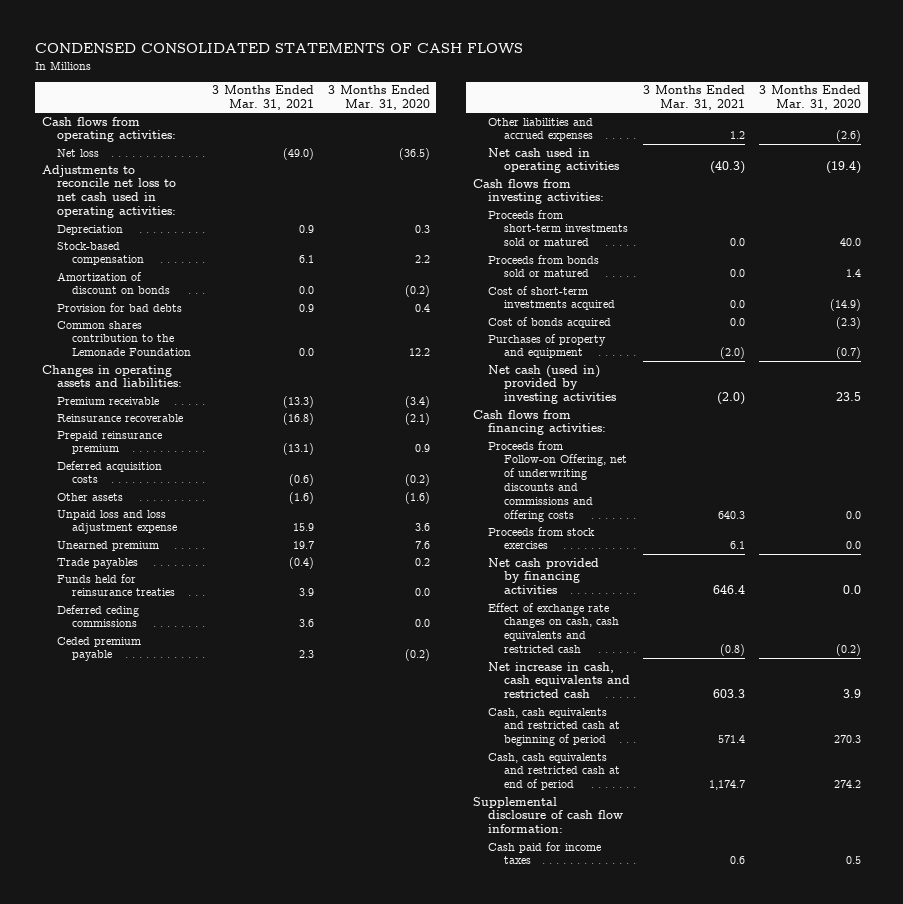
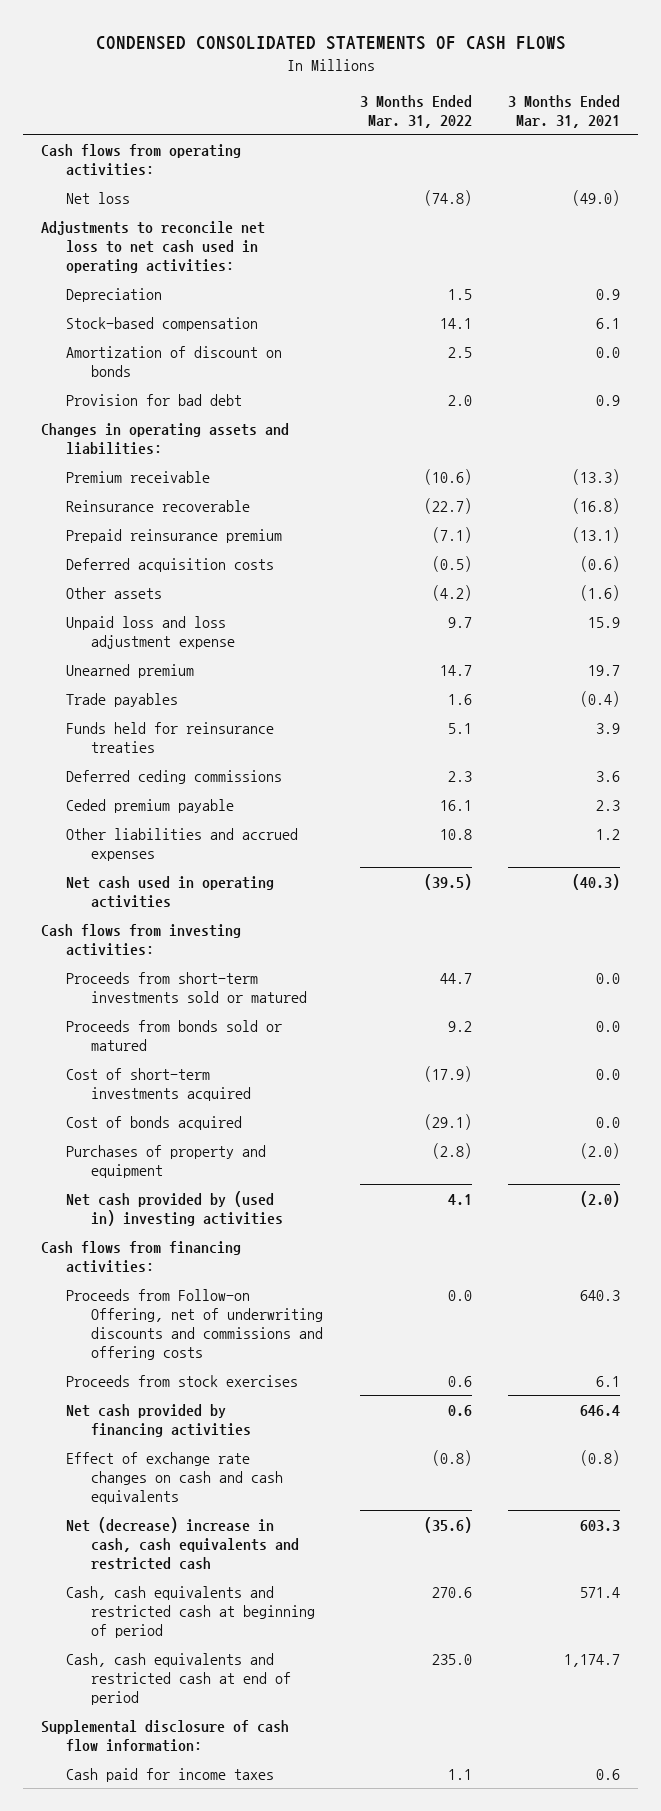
[327,85,430,111] 3 Months Ended Mar. 31, 2020 -> none
none -> [359,94,472,128] 3 Months Ended Mar. 31, 2022
[56,320,191,357] Common shares contribution to the Lemonade Foundation -> none
[56,302,182,312] Provision for bad debts -> [66,393,243,406] Provision for bad debt
[488,364,616,405] Net cash (used in) provided by investing activities -> [66,1190,284,1226] Net cash provided by (used in) investing activities
[488,602,619,654] Effect of exchange rate changes on cash, cash equivalents and restricted cash -> [66,1451,284,1504] Effect of exchange rate changes on cash and cash equivalents
[488,661,630,699] Net increase in cash, cash equivalents and restricted cash -> [66,1516,300,1570] Net (decrease) increase in cash, cash equivalents and restricted cash

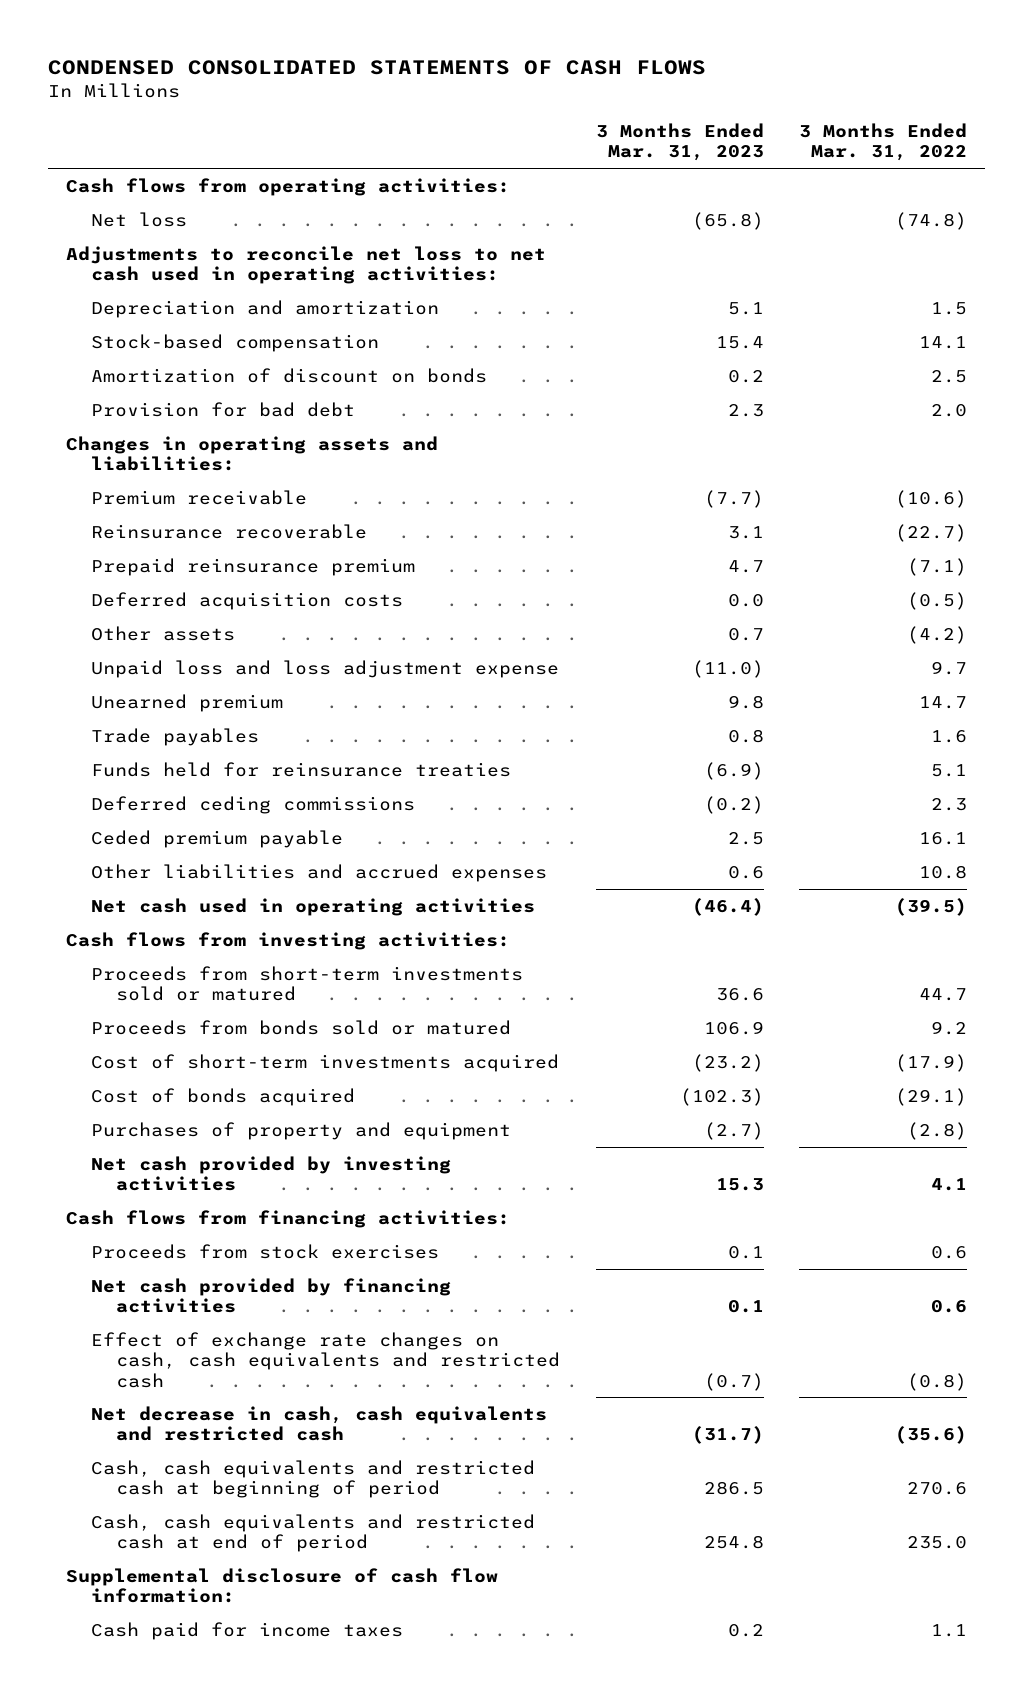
[508,94,621,128] 3 Months Ended Mar. 31, 2021 -> none
none -> [595,122,764,162] 3 Months Ended Mar. 31, 2023
[66,287,163,302] Depreciation -> none
none -> [90,299,439,318] Depreciation and amortization
[66,1190,284,1226] Net cash provided by (used in) investing activities -> [90,1155,451,1192] Net cash provided by investing activities
[66,1288,324,1360] Proceeds from Follow-on Offering, net of underwriting discounts and commissions and offering costs -> none
[66,1451,284,1504] Effect of exchange rate changes on cash and cash equivalents -> [90,1331,561,1388] Effect of exchange rate changes on cash, cash equivalents and restricted cash
[66,1516,300,1570] Net (decrease) increase in cash, cash equivalents and restricted cash -> [90,1405,547,1442] Net decrease in cash, cash equivalents and restricted cash

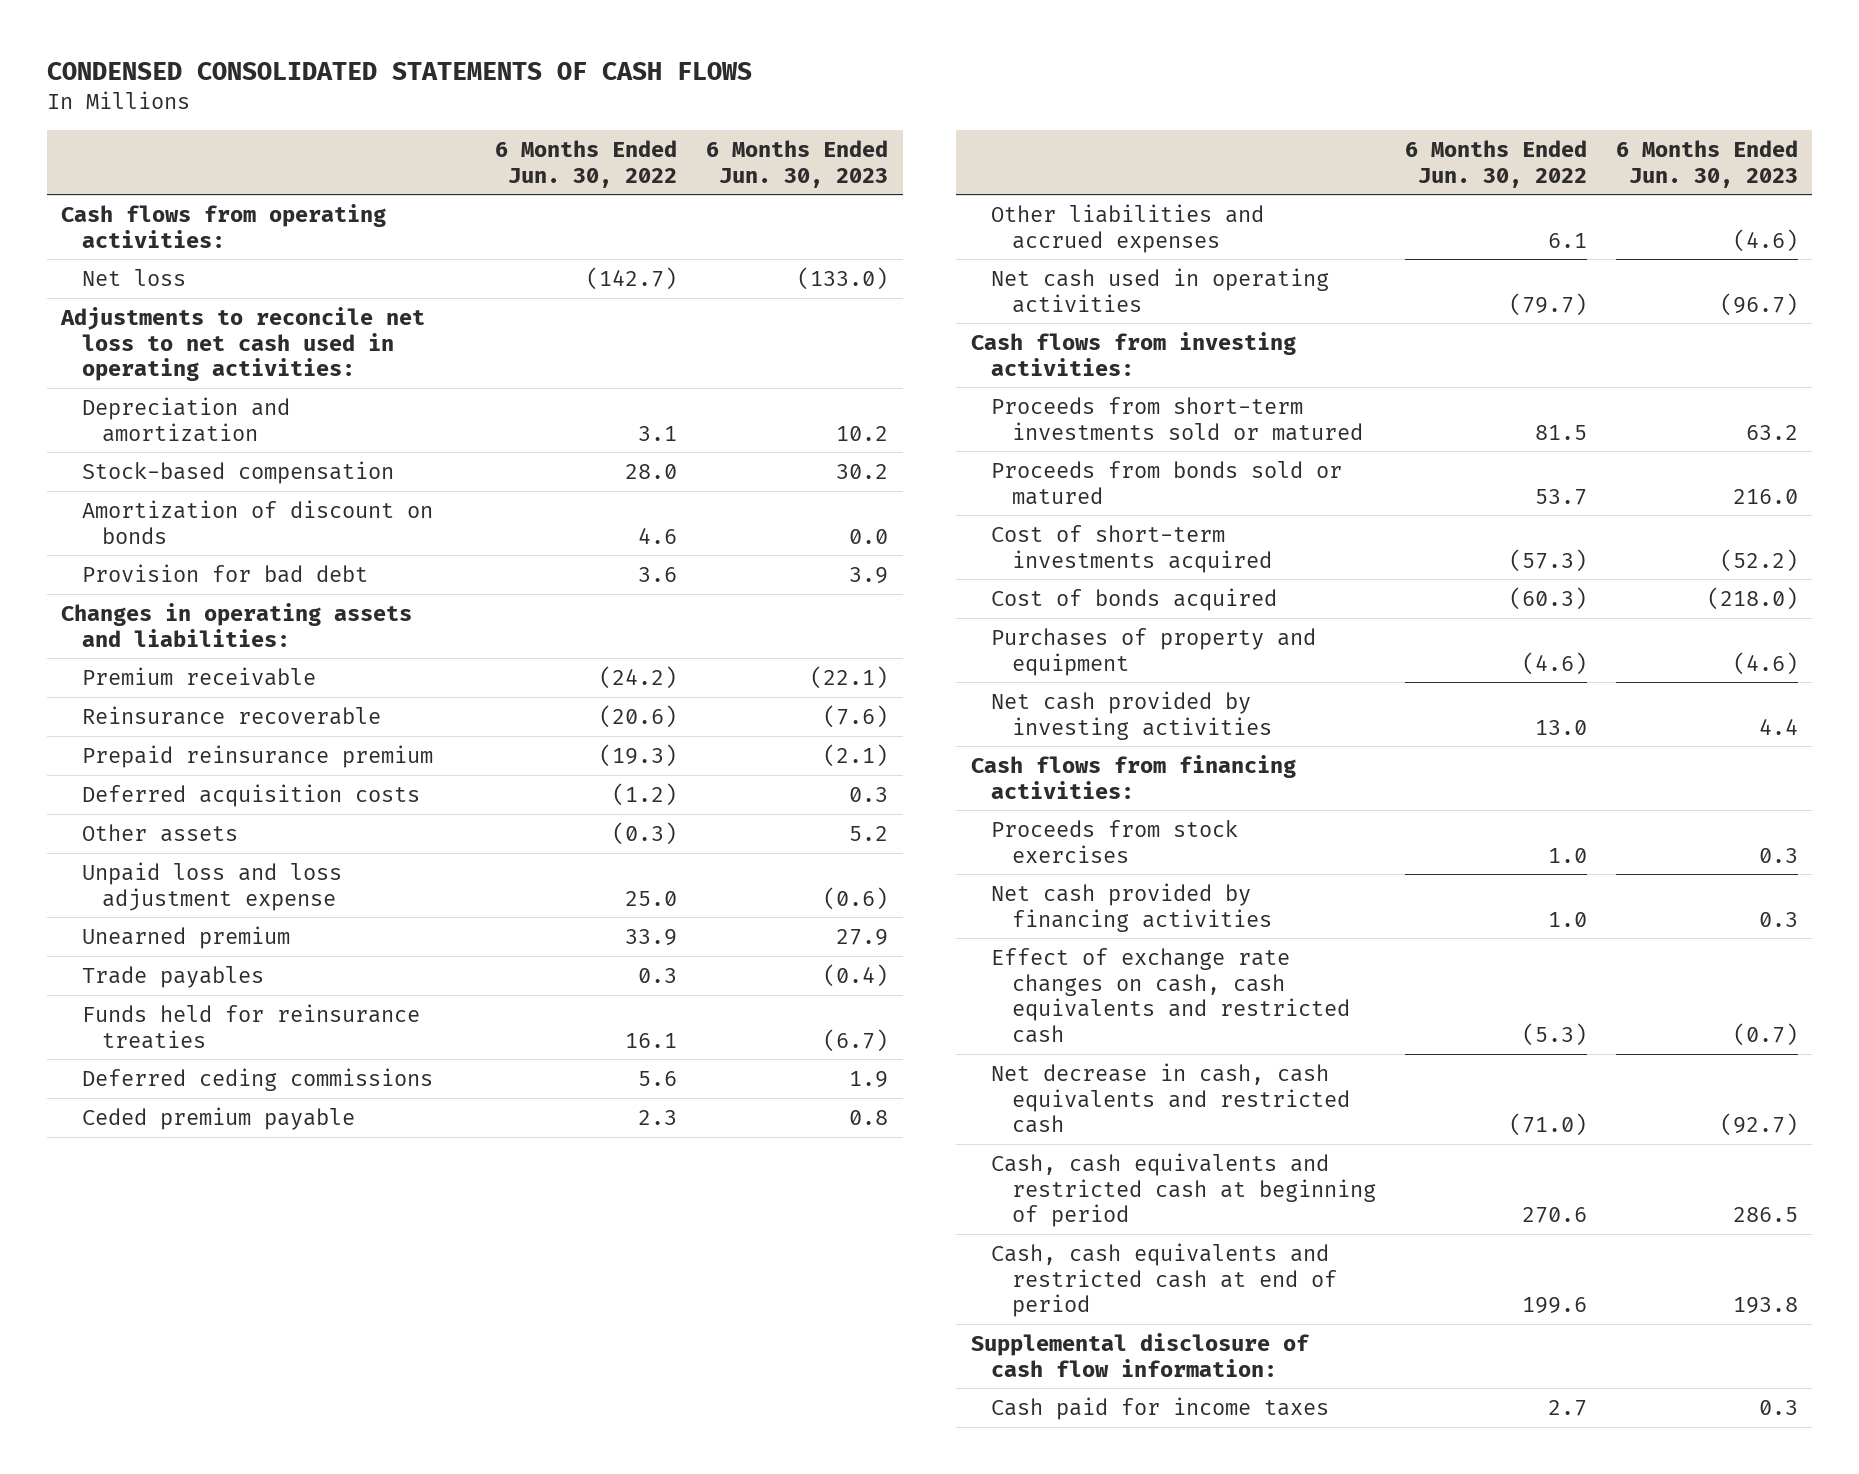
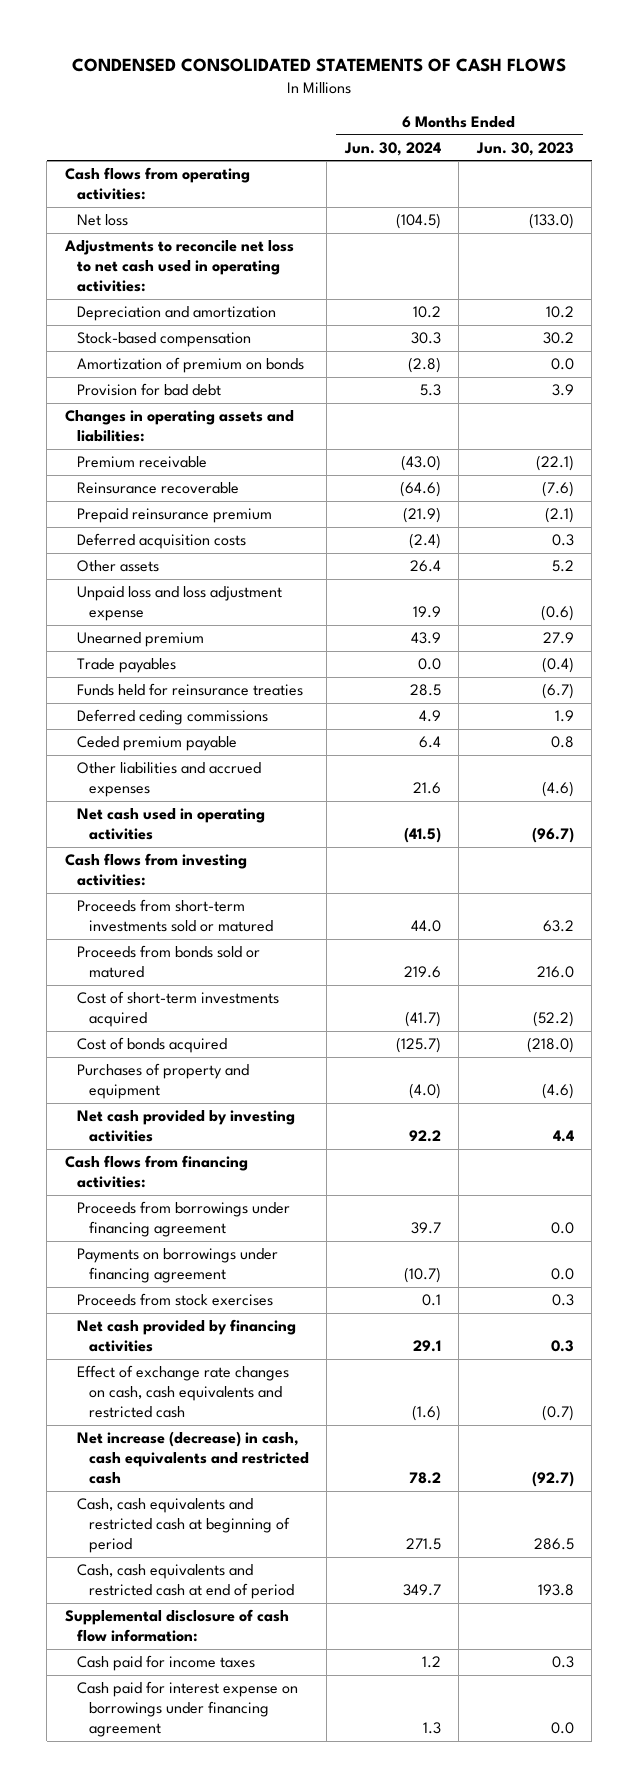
[495,139,678,188] 6 Months Ended Jun. 30, 2022 -> none
none -> [343,141,441,156] Jun. 30, 2024
[81,499,433,544] Amortization of discount on bonds -> [76,357,304,374] Amortization of premium on bonds
none -> [76,1201,290,1238] Proceeds from borrowings under financing agreement
none -> [76,1248,278,1284] Payments on borrowings under financing agreement
[991,1062,1350,1134] Net decrease in cash, cash equivalents and restricted cash -> [76,1431,309,1485] Net increase (decrease) in cash, cash equivalents and restricted cash
none -> [76,1681,298,1738] Cash paid for interest expense on borrowings under financing agreement

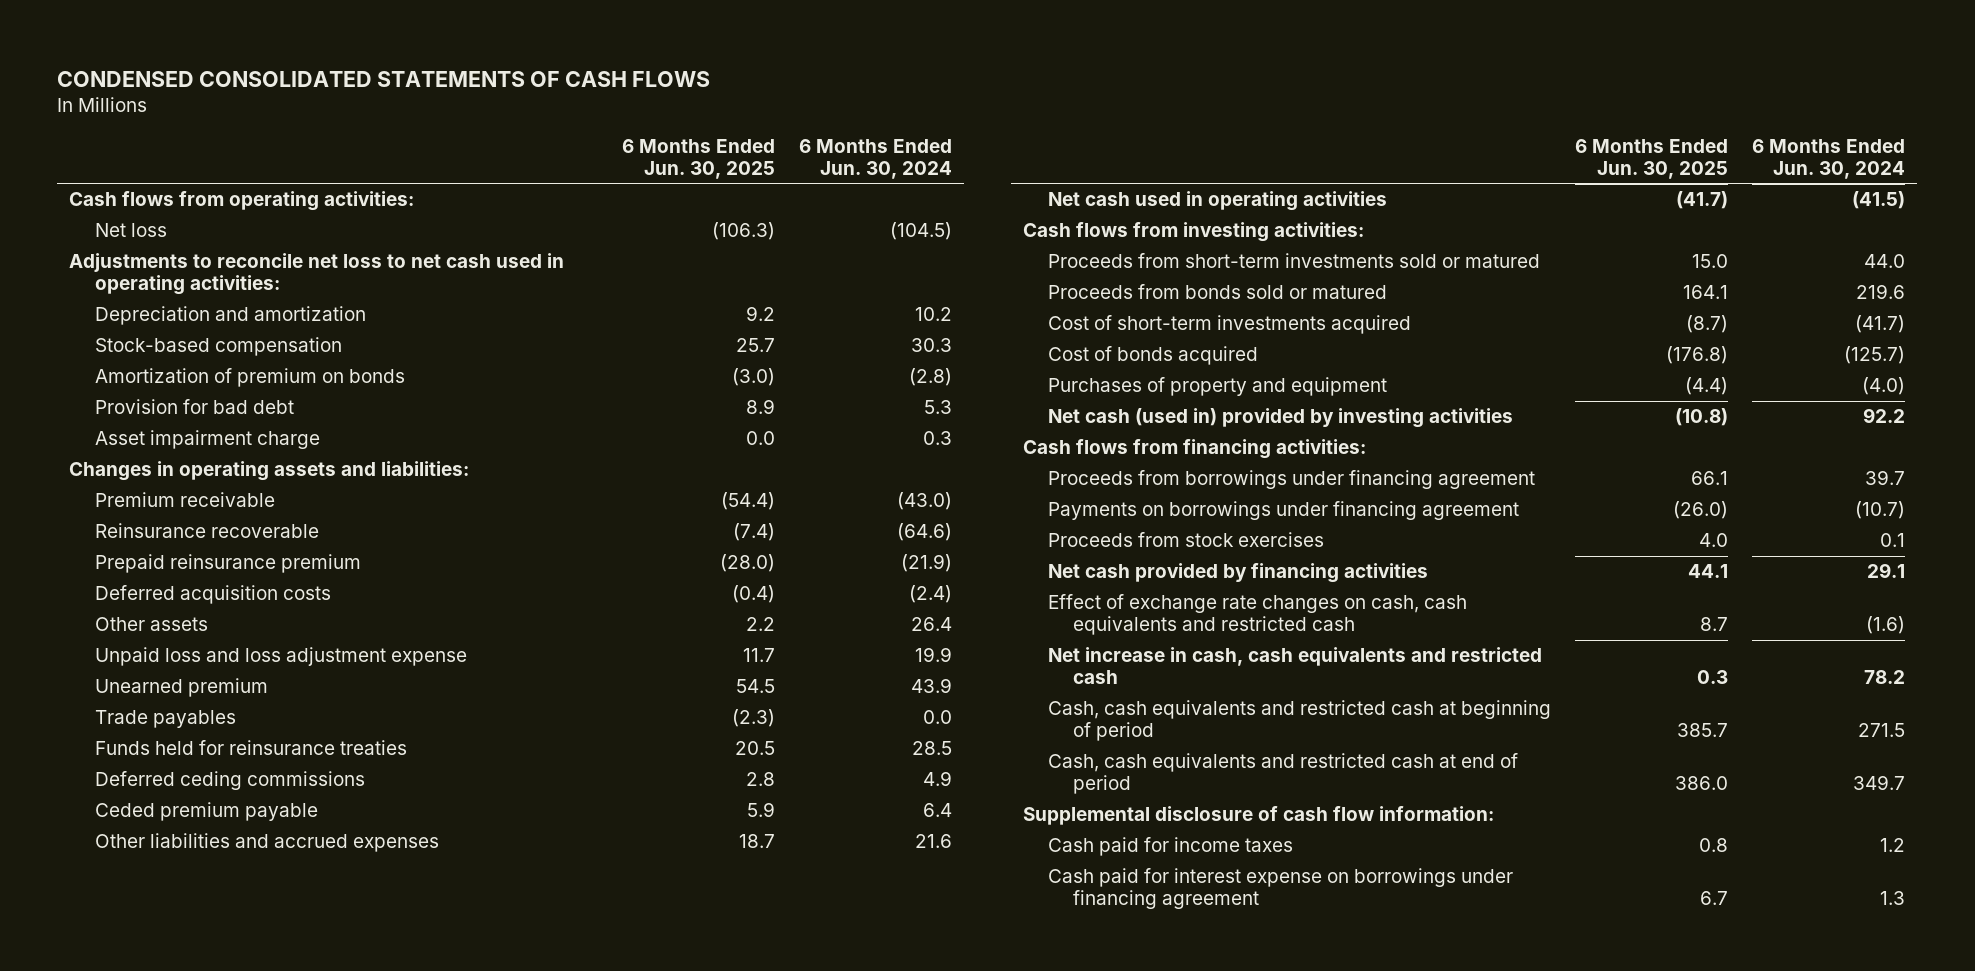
[475,141,574,156] Jun. 30, 2023 -> none
none -> [621,138,775,179] 6 Months Ended Jun. 30, 2025
none -> [94,430,320,450] Asset impairment charge
[76,1110,295,1143] Net cash provided by investing activities -> [1048,408,1514,429] Net cash (used in) provided by investing activities
[76,1431,309,1485] Net increase (decrease) in cash, cash equivalents and restricted cash -> [1048,647,1543,684] Net increase in cash, cash equivalents and restricted cash

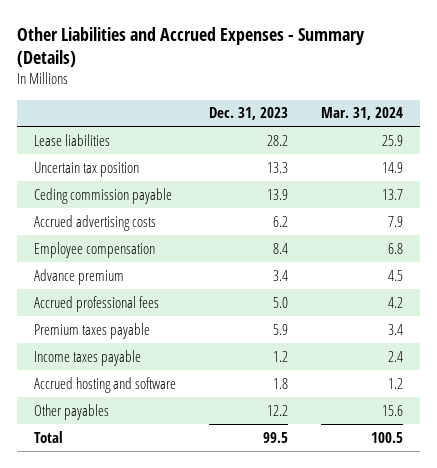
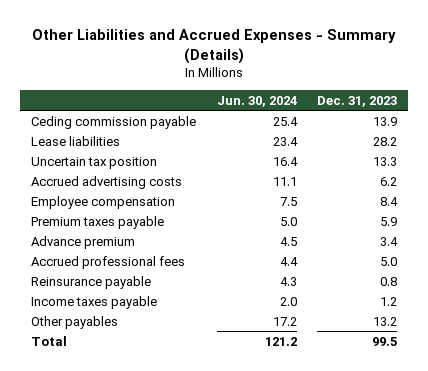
[321,107,404,121] Mar. 31, 2024 -> none
none -> [216,95,297,107] Jun. 30, 2024
[33,187,172,204] Ceding commission payable -> [30,115,196,129] Ceding commission payable
[33,322,150,339] Premium taxes payable -> [30,215,164,229] Premium taxes payable
none -> [30,275,151,289] Reinsurance payable
[33,376,176,393] Accrued hosting and software -> none
[266,404,288,416] 12.2 -> [373,316,398,326] 13.2

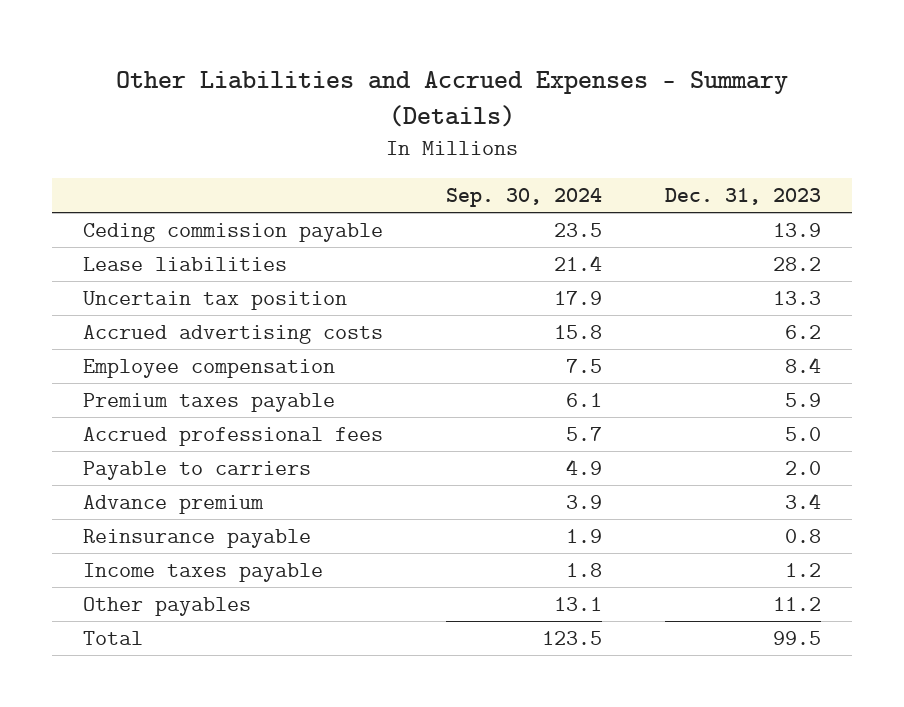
[216,95,297,107] Jun. 30, 2024 -> none
none -> [445,188,602,208] Sep. 30, 2024
none -> [83,461,312,481] Payable to carriers
[30,235,135,249] Advance premium -> [83,495,265,515] Advance premium
[373,316,398,326] 13.2 -> [772,597,821,612] 11.2

